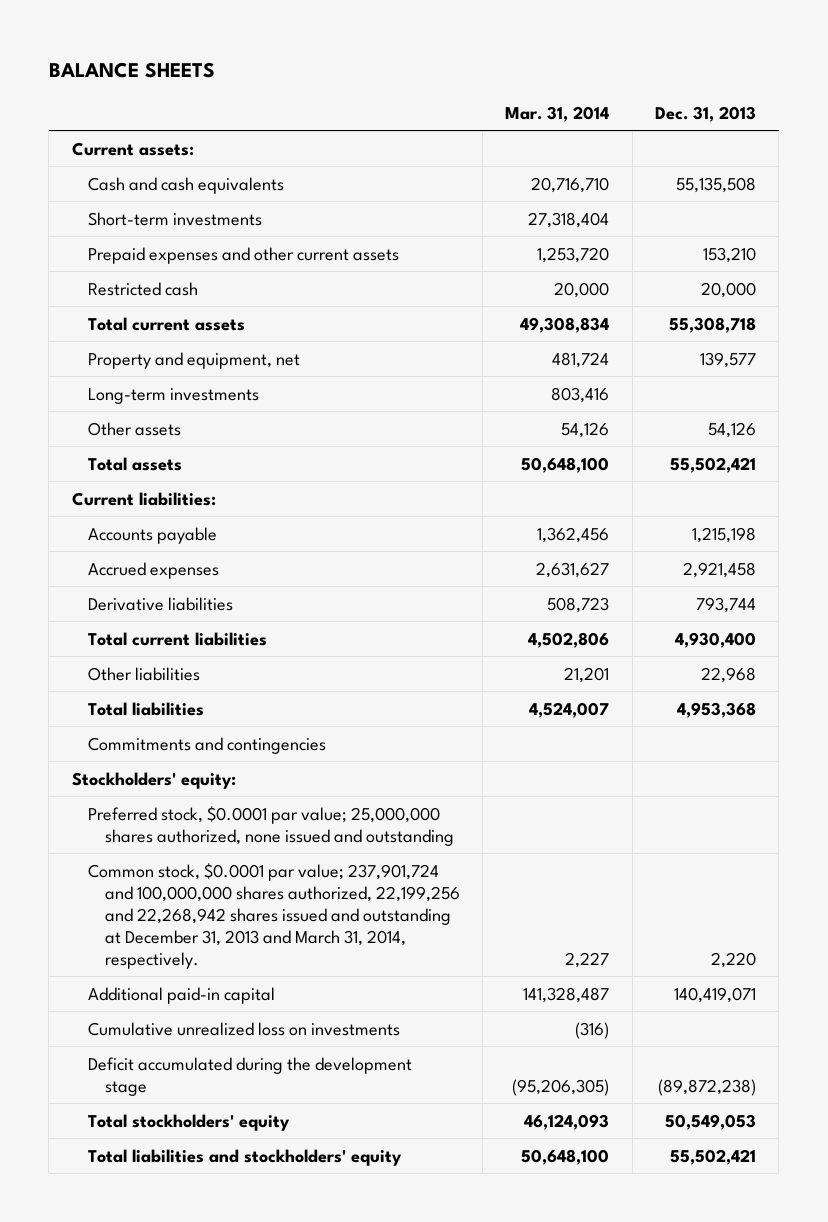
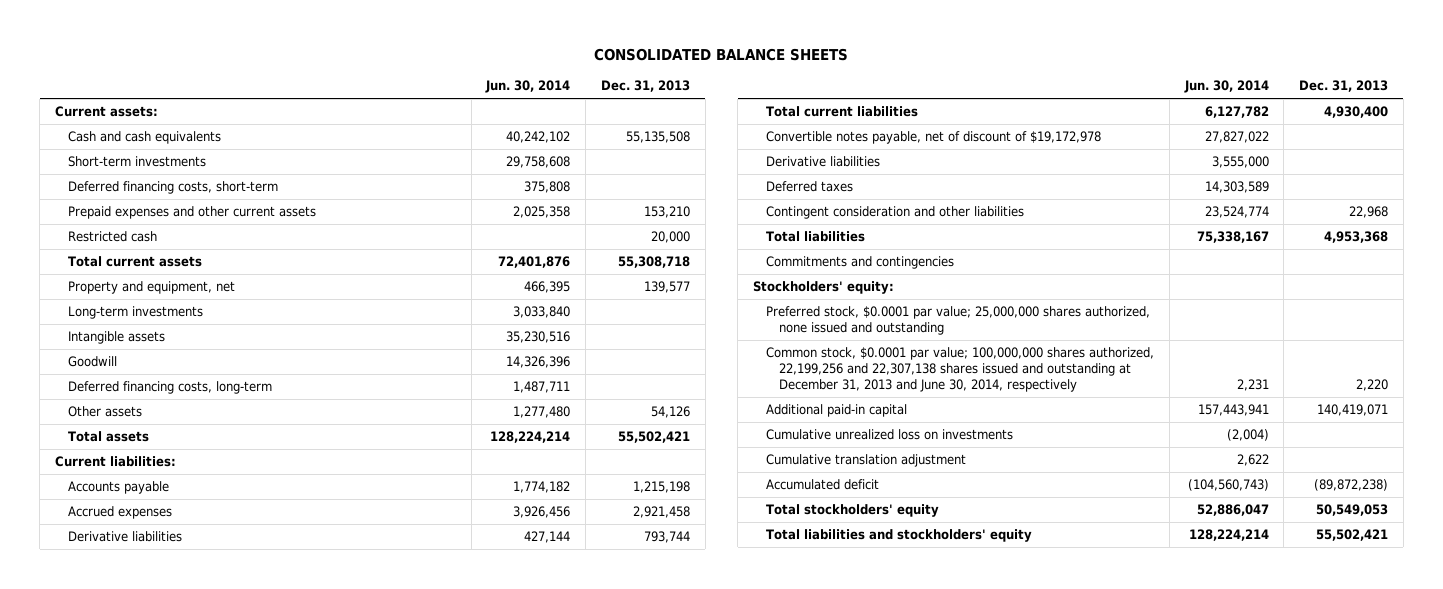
[48,62,215,79] BALANCE SHEETS -> [594,47,849,61] CONSOLIDATED BALANCE SHEETS
[505,105,610,122] Mar. 31, 2014 -> none
none -> [485,80,571,94] Jun. 30, 2014
none -> [68,181,279,195] Deferred financing costs, short-term
none -> [68,331,166,345] Intangible assets
none -> [68,356,118,368] Goodwill
none -> [68,381,273,395] Deferred financing costs, long-term
none -> [766,131,1102,145] Convertible notes payable, net of discount of $19,172,978
none -> [766,156,881,168] Derivative liabilities
none -> [766,181,854,193] Deferred taxes
[88,666,201,681] Other liabilities -> [766,206,1025,220] Contingent consideration and other liabilities
[88,862,460,969] Common stock, $0.0001 par value; 237,901,724 and 100,000,000 shares authorized, 22,199,256 and 22,268,942 shares issued and outstanding at December 31, 2013 and March 31, 2014, respectively. -> [766,347,1155,393] Common stock, $0.0001 par value; 100,000,000 shares authorized, 22,199,256 and 22,307,138 shares issued and outstanding at December 31, 2013 and June 30, 2014, respectively
none -> [766,454,967,468] Cumulative translation adjustment
[88,1056,413,1096] Deficit accumulated during the development stage -> [766,479,880,491] Accumulated deficit

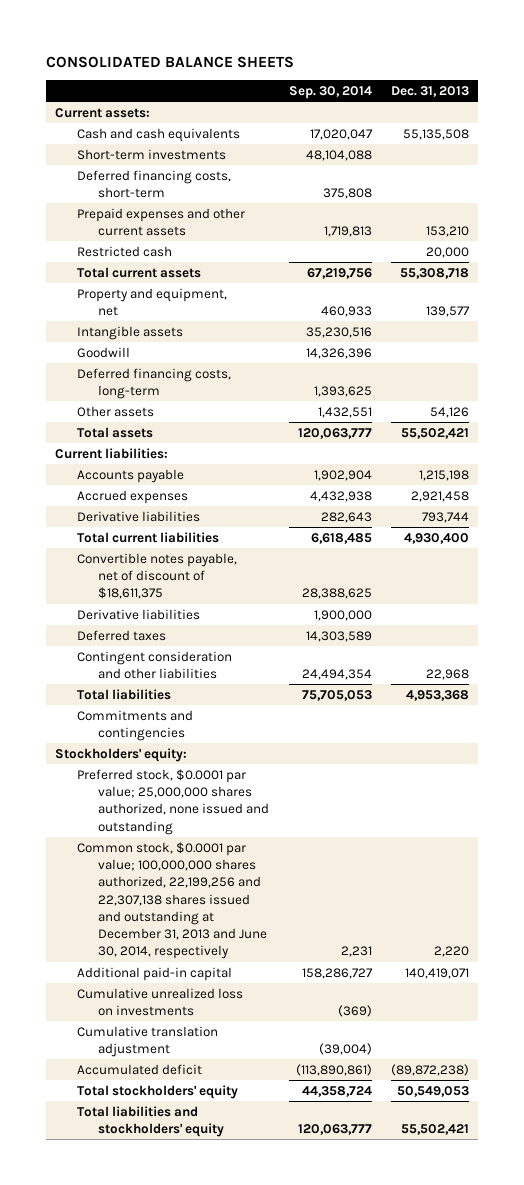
[485,80,571,94] Jun. 30, 2014 -> none
none -> [288,86,372,100] Sep. 30, 2014
[68,306,204,320] Long-term investments -> none
[766,131,1102,145] Convertible notes payable, net of discount of $19,172,978 -> [76,552,237,600] Convertible notes payable, net of discount of $18,611,375

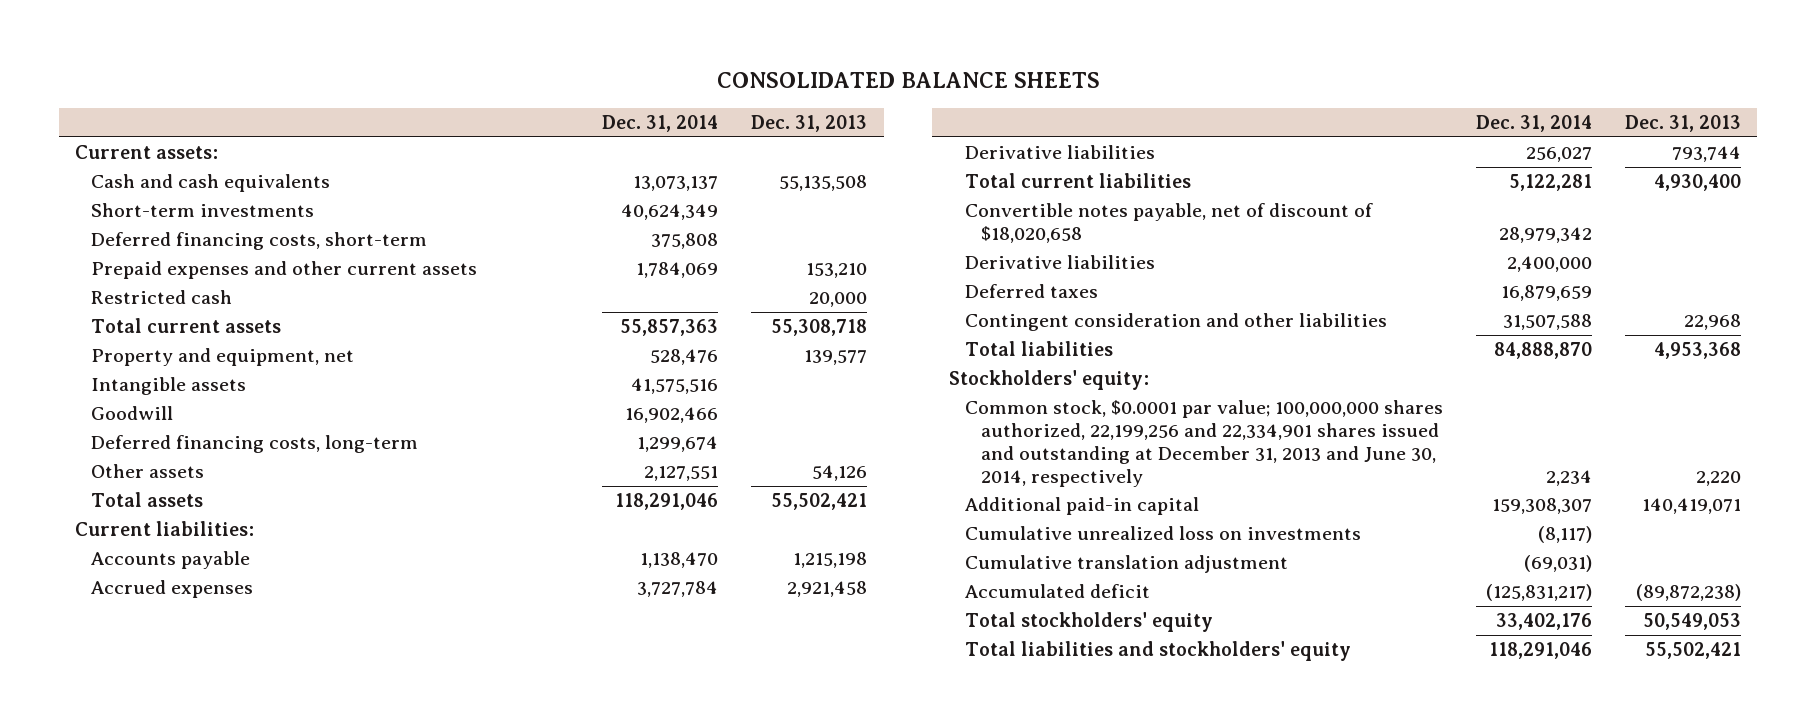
[288,86,372,100] Sep. 30, 2014 -> none
none -> [602,114,719,132] Dec. 31, 2014
[76,552,237,600] Convertible notes payable, net of discount of $18,611,375 -> [964,203,1373,243] Convertible notes payable, net of discount of $18,020,658
[76,709,193,742] Commitments and contingencies -> none
[76,768,270,835] Preferred stock, $0.0001 par value; 25,000,000 shares authorized, none issued and outstanding -> none
[76,841,268,960] Common stock, $0.0001 par value; 100,000,000 shares authorized, 22,199,256 and 22,307,138 shares issued and outstanding at December 31, 2013 and June 30, 2014, respectively -> [964,400,1443,487] Common stock, $0.0001 par value; 100,000,000 shares authorized, 22,199,256 and 22,334,901 shares issued and outstanding at December 31, 2013 and June 30, 2014, respectively

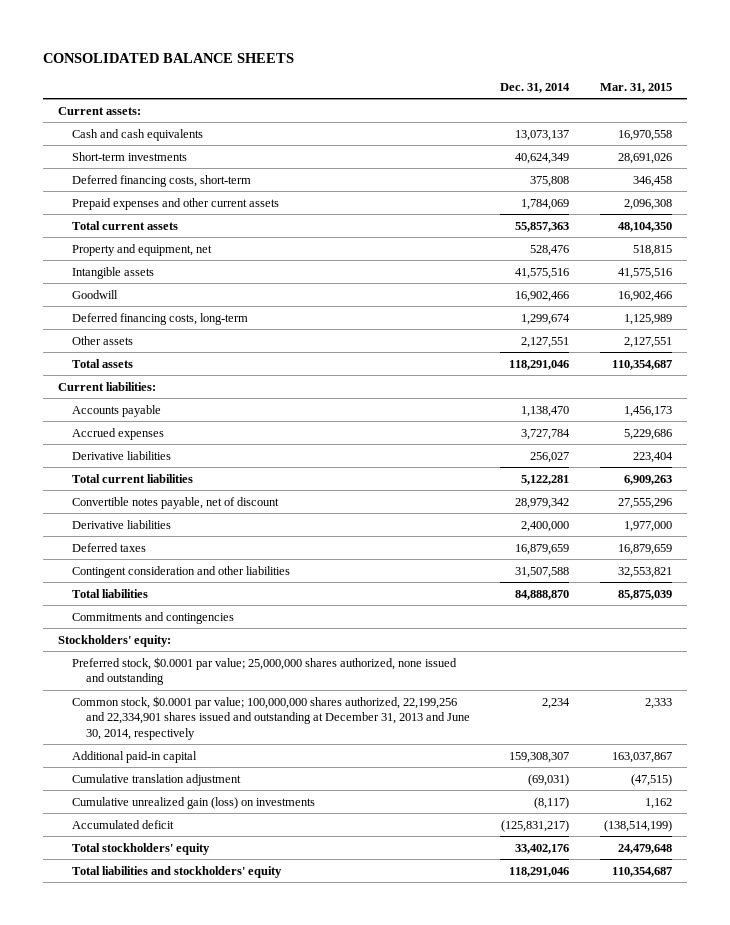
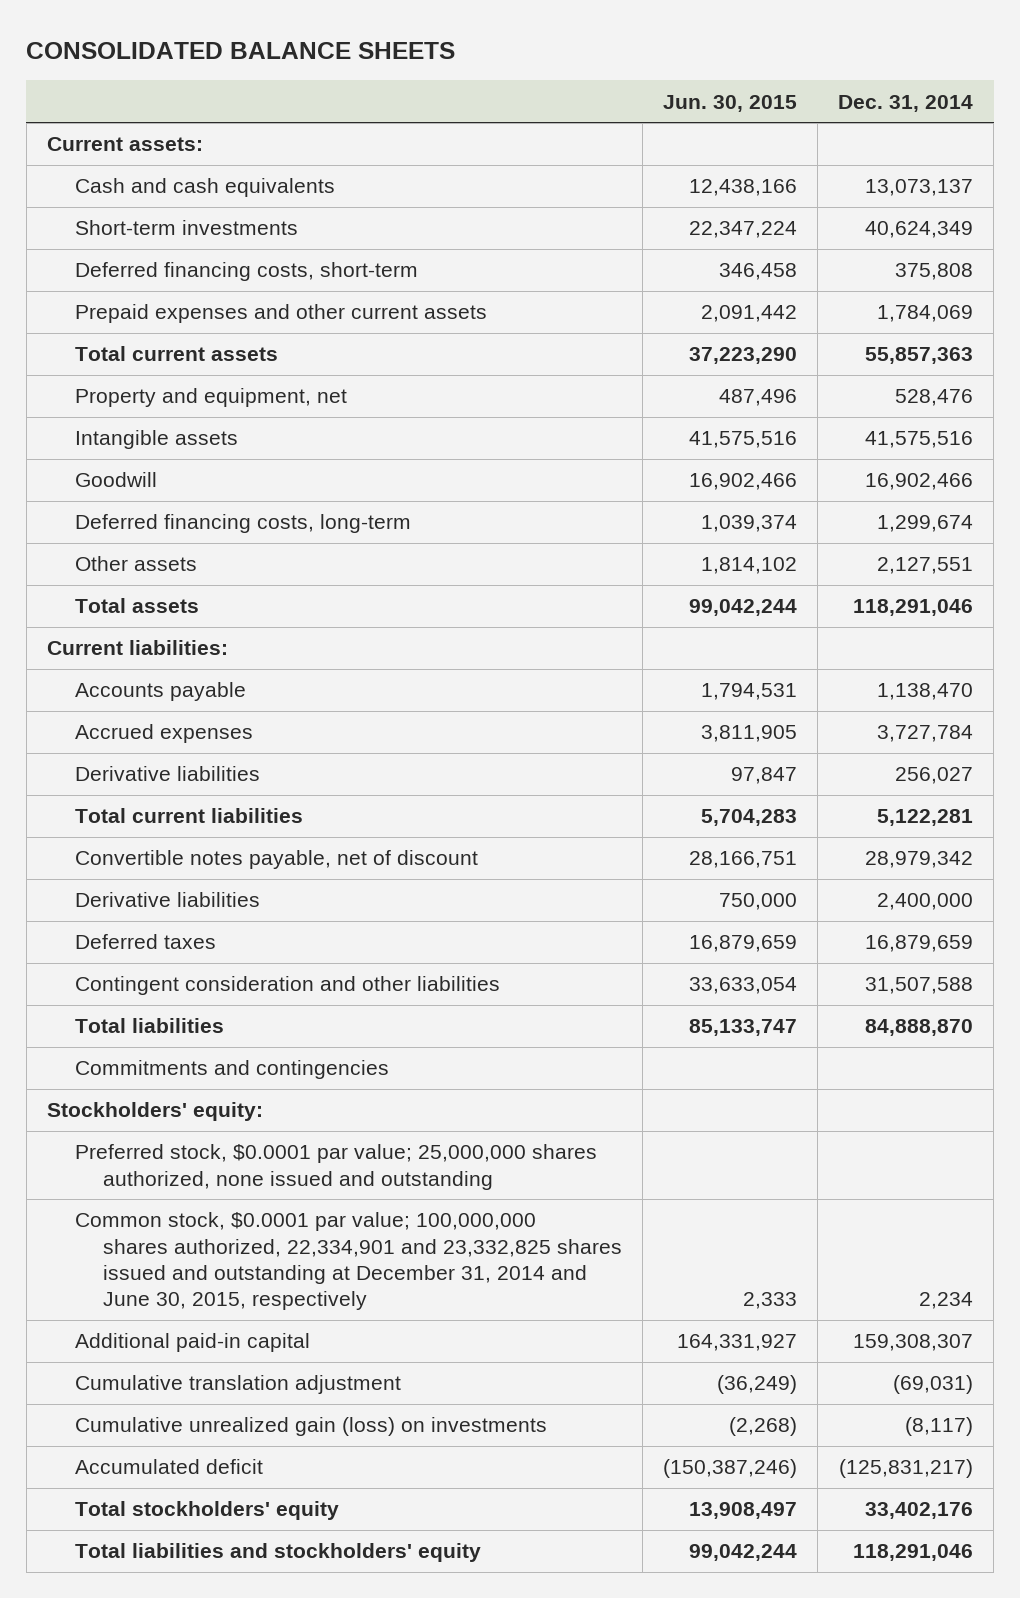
[599,83,672,94] Mar. 31, 2015 -> none
none -> [663,94,798,112] Jun. 30, 2015
[72,695,470,741] Common stock, $0.0001 par value; 100,000,000 shares authorized, 22,199,256 and 22,334,901 shares issued and outstanding at December 31, 2013 and June 30, 2014, respectively -> [74,1212,622,1311] Common stock, $0.0001 par value; 100,000,000 shares authorized, 22,334,901 and 23,332,825 shares issued and outstanding at December 31, 2014 and June 30, 2015, respectively

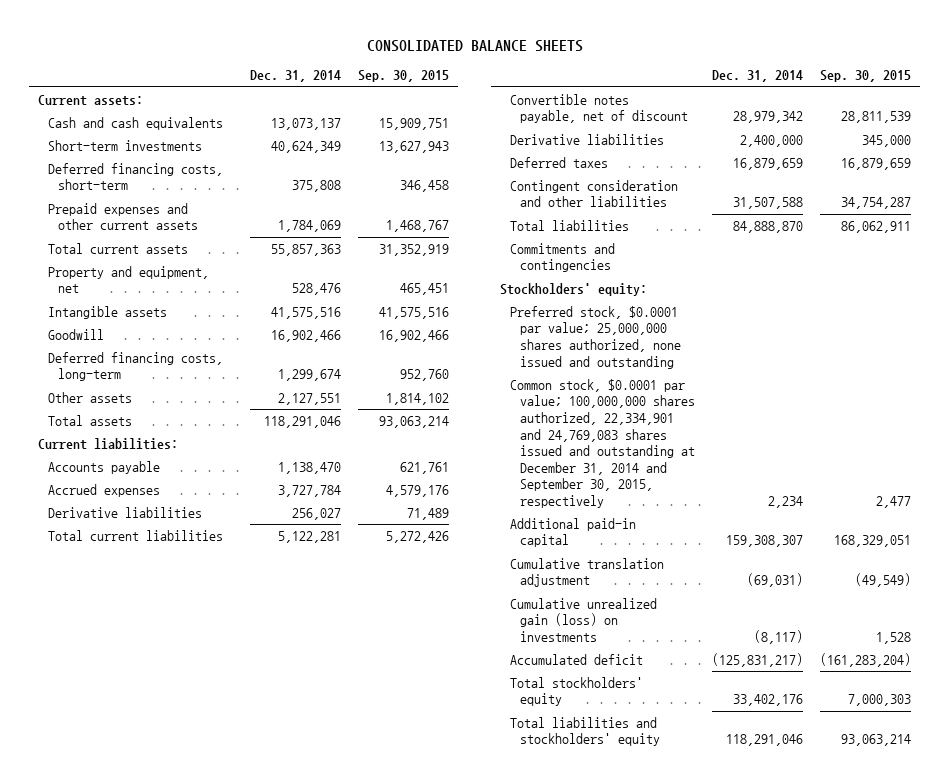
[663,94,798,112] Jun. 30, 2015 -> none
none -> [358,70,450,83] Sep. 30, 2015
[74,1212,622,1311] Common stock, $0.0001 par value; 100,000,000 shares authorized, 22,334,901 and 23,332,825 shares issued and outstanding at December 31, 2014 and June 30, 2015, respectively -> [509,378,695,508] Common stock, $0.0001 par value; 100,000,000 shares authorized, 22,334,901 and 24,769,083 shares issued and outstanding at December 31, 2014 and September 30, 2015, respectively

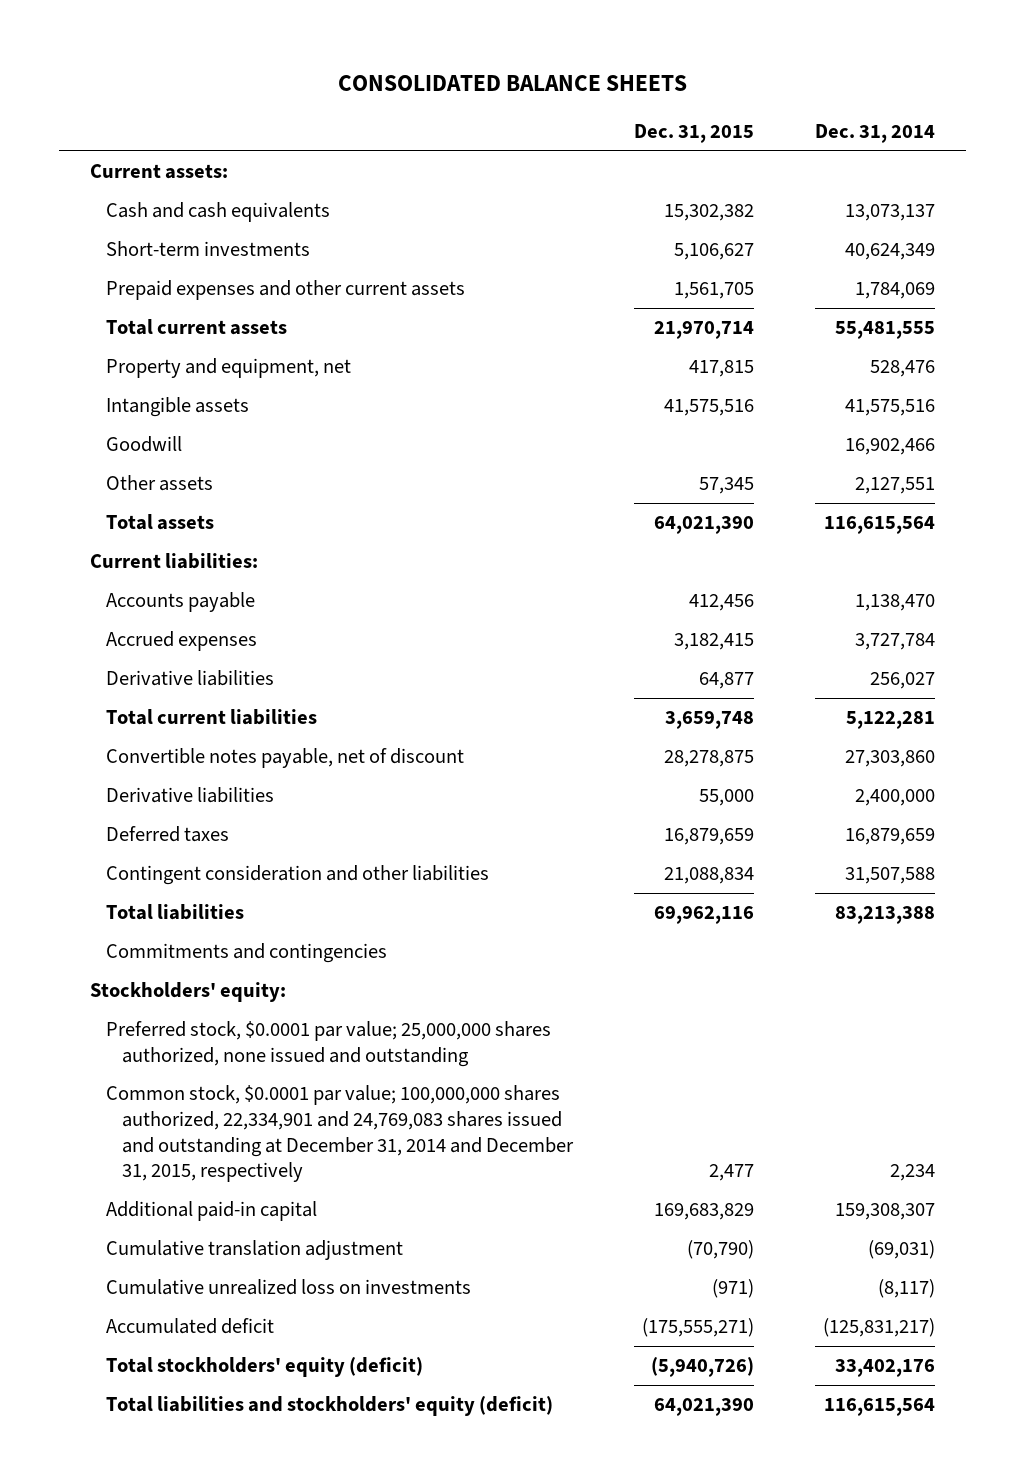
[358,70,450,83] Sep. 30, 2015 -> none
none -> [634,124,755,144] Dec. 31, 2015
[47,162,223,191] Deferred financing costs, short-term -> none
[270,243,341,256] 55,857,363 -> [835,321,936,340] 55,481,555
[47,351,223,382] Deferred financing costs, long-term -> none
[263,415,341,428] 118,291,046 -> [824,516,936,535] 116,615,564
[732,111,803,124] 28,979,342 -> [845,750,936,768] 27,303,860
[732,220,803,233] 84,888,870 -> [835,906,936,925] 83,213,388
[509,378,695,508] Common stock, $0.0001 par value; 100,000,000 shares authorized, 22,334,901 and 24,769,083 shares issued and outstanding at December 31, 2014 and September 30, 2015, respectively -> [105,1085,575,1183] Common stock, $0.0001 par value; 100,000,000 shares authorized, 22,334,901 and 24,769,083 shares issued and outstanding at December 31, 2014 and December 31, 2015, respectively
[509,597,657,643] Cumulative unrealized gain (loss) on investments -> [105,1279,471,1296] Cumulative unrealized loss on investments
[509,676,643,707] Total stockholders' equity -> [105,1357,423,1378] Total stockholders' equity (deficit)
[509,716,660,747] Total liabilities and stockholders' equity -> [105,1396,553,1417] Total liabilities and stockholders' equity (deficit)
[725,734,803,747] 118,291,046 -> [824,1398,936,1417] 116,615,564

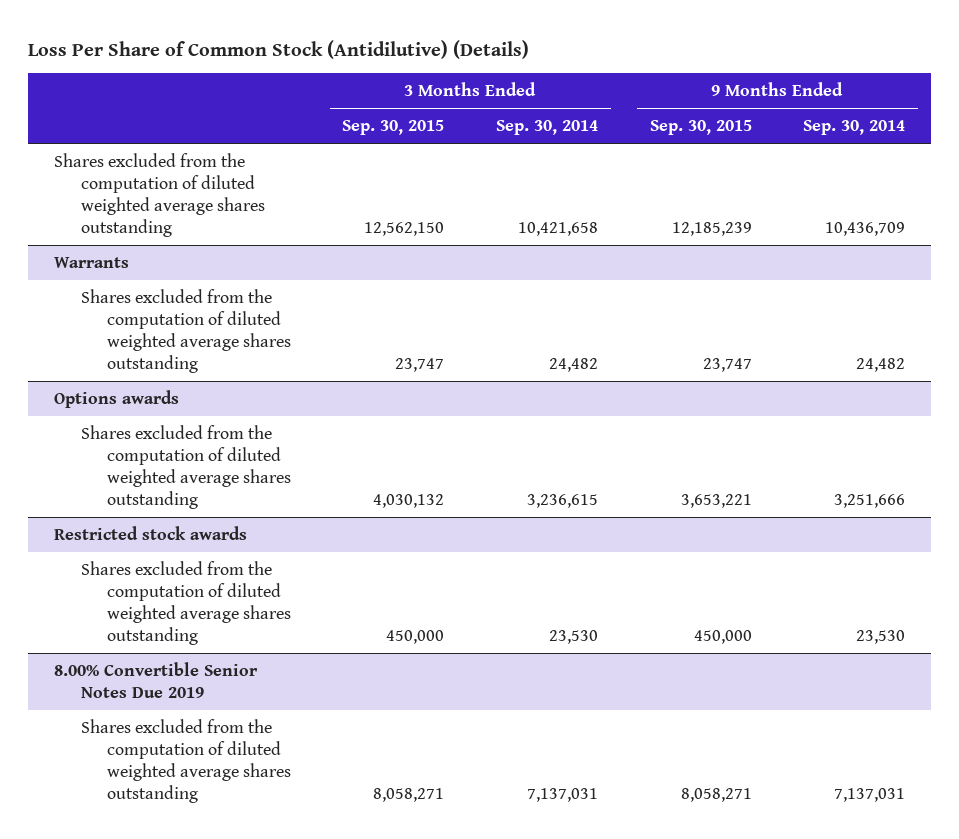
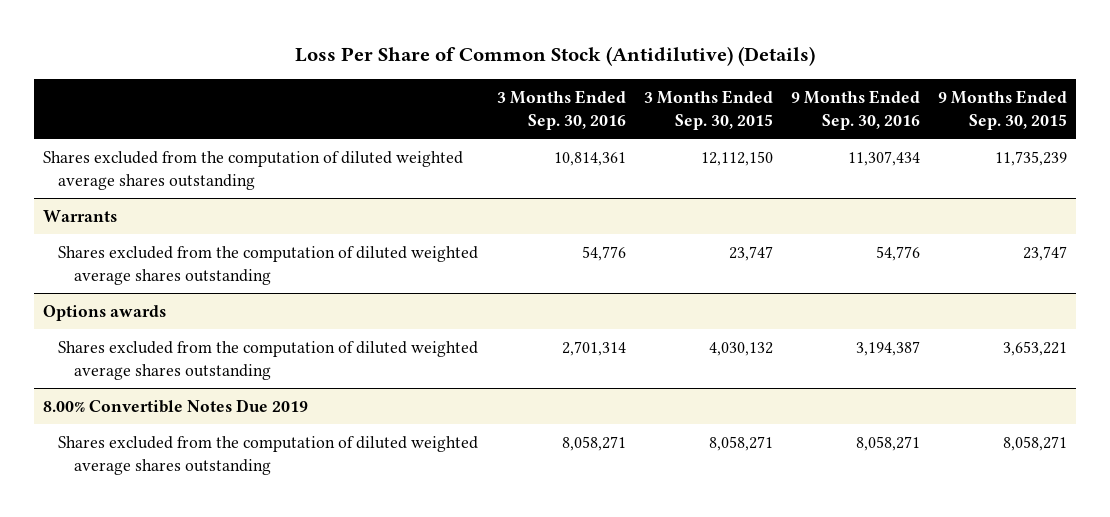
[496,120,599,136] Sep. 30, 2014 -> none
[803,120,906,136] Sep. 30, 2014 -> none
none -> [496,89,626,130] 3 Months Ended Sep. 30, 2016
none -> [790,89,920,130] 9 Months Ended Sep. 30, 2016
[364,221,445,236] 12,562,150 -> [700,150,773,166] 12,112,150
[671,221,752,236] 12,185,239 -> [995,150,1068,166] 11,735,239
[54,525,248,540] Restricted stock awards -> none
[80,560,291,645] Shares excluded from the computation of diluted weighted average shares outstanding -> none
[54,661,259,698] 8.00% Convertible Senior Notes Due 2019 -> [42,398,308,413] 8.00% Convertible Notes Due 2019

